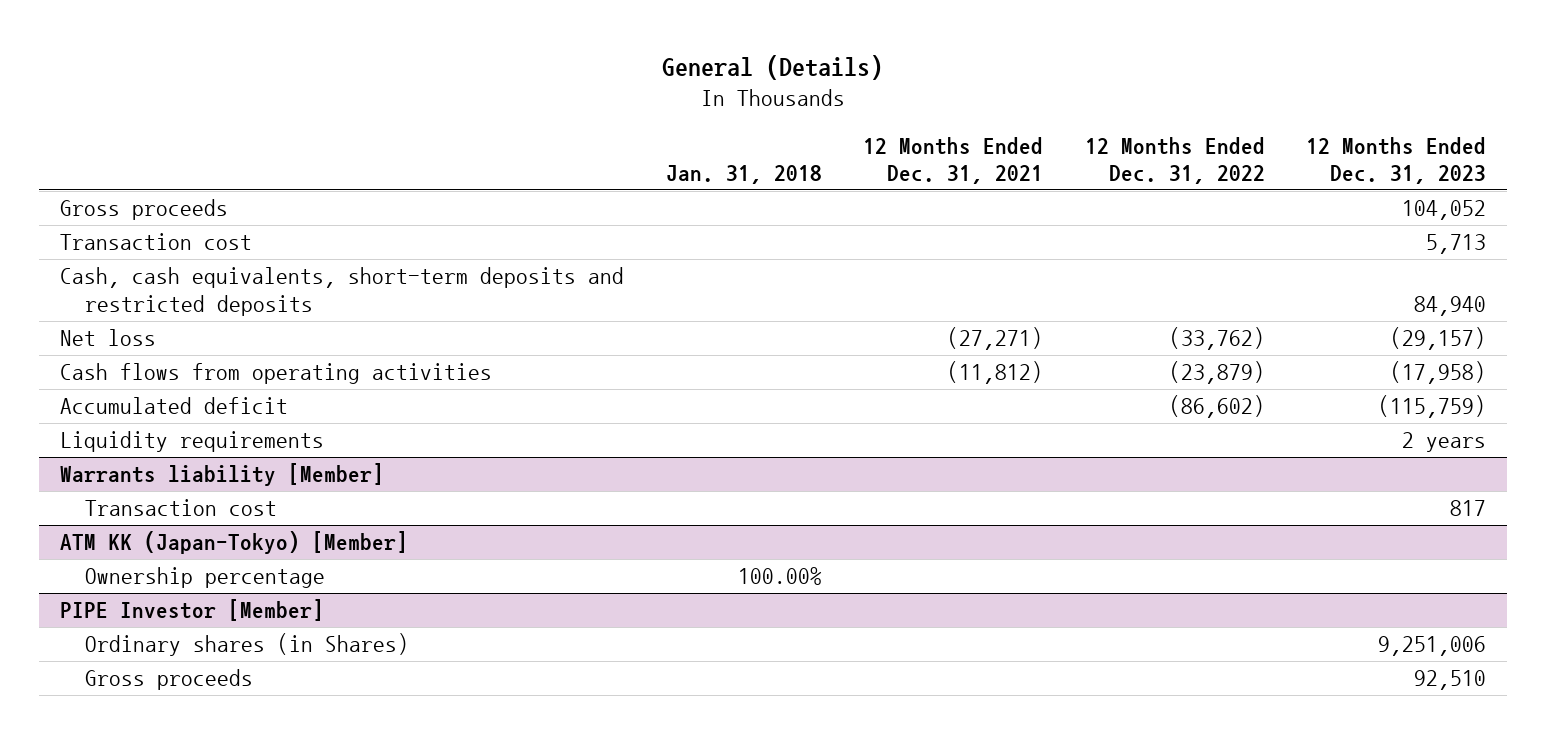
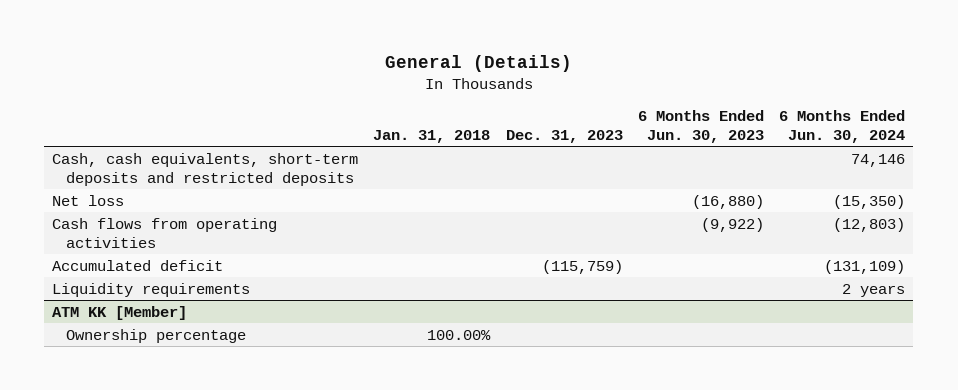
[863,136,1044,185] 12 Months Ended Dec. 31, 2021 -> none
[1084,136,1265,185] 12 Months Ended Dec. 31, 2022 -> none
[1306,136,1487,185] 12 Months Ended Dec. 31, 2023 -> none
none -> [505,129,623,143] Dec. 31, 2023
none -> [638,109,765,143] 6 Months Ended Jun. 30, 2023
none -> [779,109,906,143] 6 Months Ended Jun. 30, 2024
[60,199,229,221] Gross proceeds -> none
[60,233,253,251] Transaction cost -> none
[60,463,385,487] Warrants liability [Member] -> none
[84,499,277,517] Transaction cost -> none
[60,531,409,555] ATM KK (Japan-Tokyo) [Member] -> [52,305,188,320] ATM KK [Member]
[60,599,325,622] PIPE Investor [Member] -> none
[84,633,409,657] Ordinary shares (in Shares) -> none
[84,669,253,691] Gross proceeds -> none

